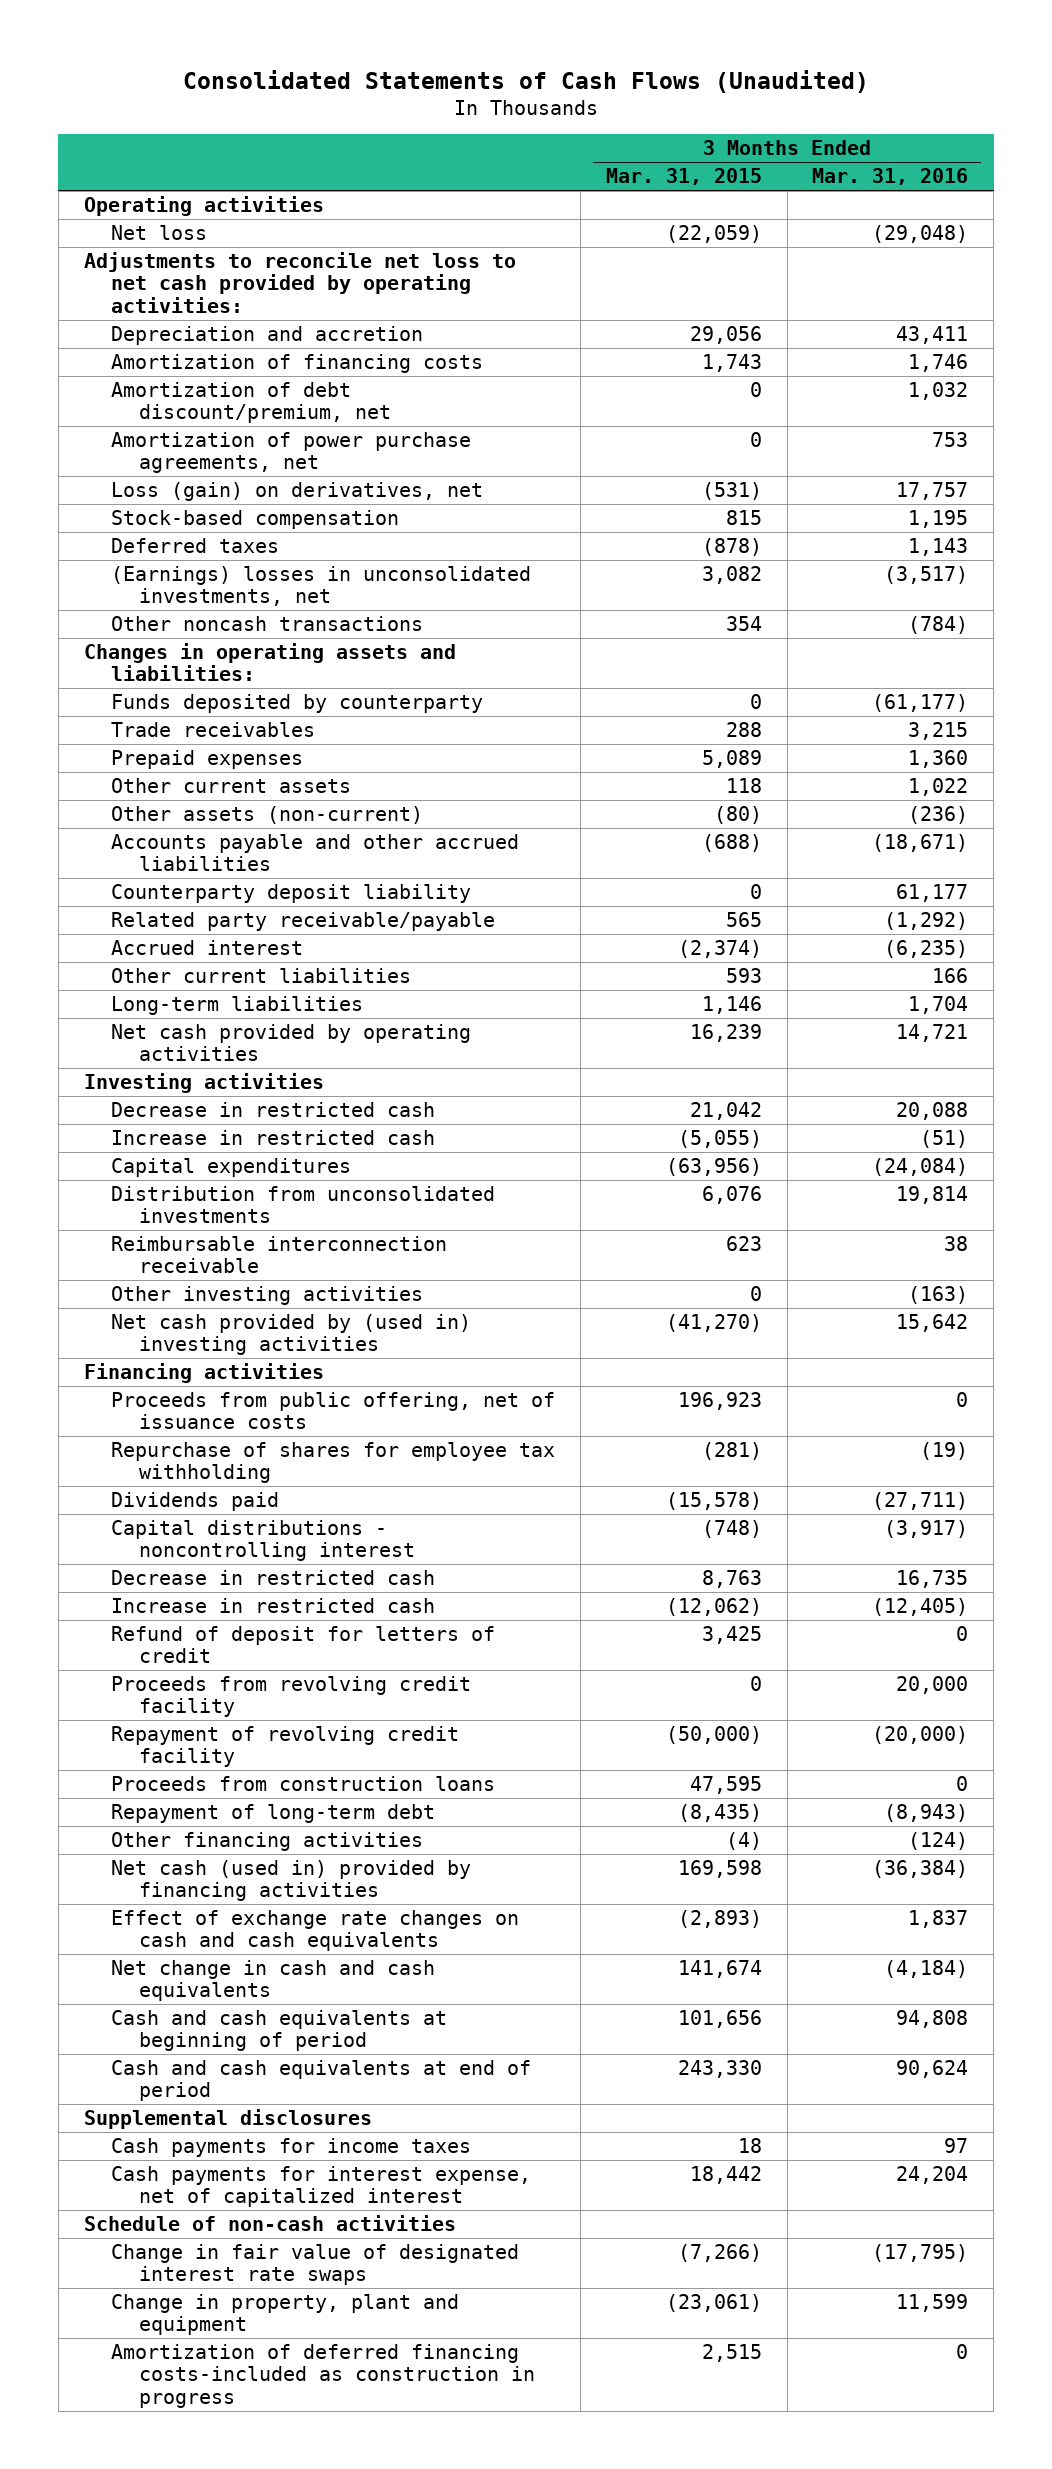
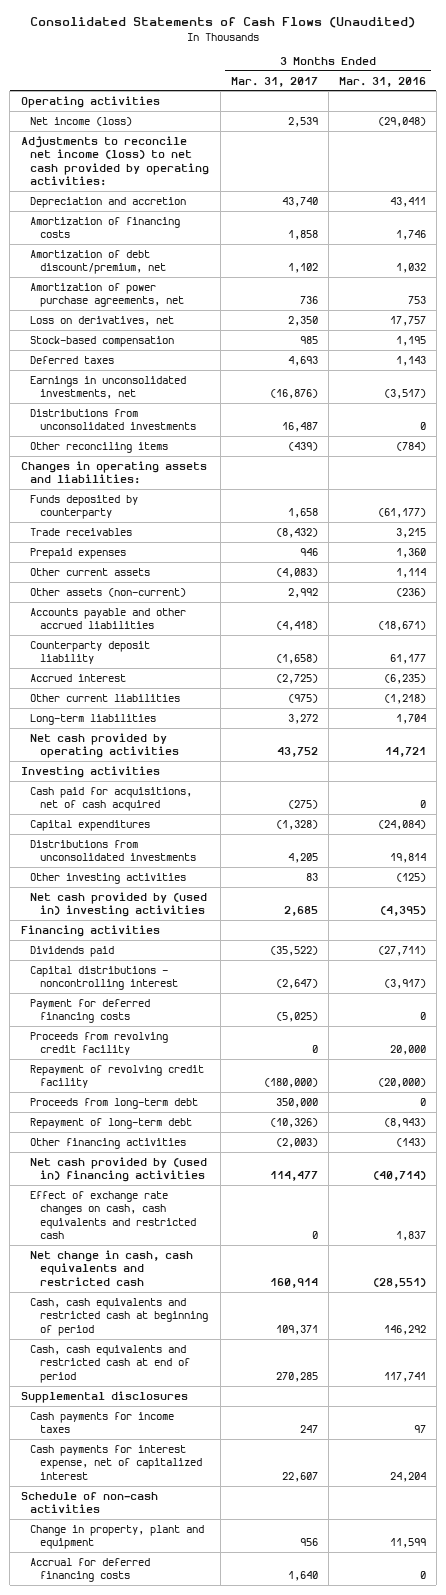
[605,168,762,186] Mar. 31, 2015 -> none
none -> [230,76,318,87] Mar. 31, 2017
[111,225,208,241] Net loss -> [30,116,133,126] Net income (loss)
[83,252,516,313] Adjustments to reconcile net loss to net cash provided by operating activities: -> [20,135,210,187] Adjustments to reconcile net income (loss) to net cash provided by operating activities:
[111,482,484,502] Loss (gain) on derivatives, net -> [30,315,175,326] Loss on derivatives, net
[111,566,532,607] (Earnings) losses in unconsolidated investments, net -> [30,375,187,400] Earnings in unconsolidated investments, net
none -> [30,408,197,431] Distributions from unconsolidated investments
[111,616,424,632] Other noncash transactions -> [30,441,169,453] Other reconciling items
[908,778,969,797] 1,022 -> [395,567,426,578] 1,114
[111,912,496,932] Related party receivable/payable -> none
[932,968,969,984] 166 -> [383,693,426,704] (1,218)
[111,1102,436,1118] Decrease in restricted cash -> none
[111,1130,436,1146] Increase in restricted cash -> none
none -> [30,786,193,812] Cash paid for acquisitions, net of cash acquired
[111,1236,448,1274] Reimbursable interconnection receivable -> none
[111,1186,496,1224] Distribution from unconsolidated investments -> [30,839,197,862] Distributions from unconsolidated investments
[908,1286,969,1305] (163) -> [395,872,426,882] (125)
[896,1314,969,1333] 15,642 -> [379,906,426,917] (4,395)
[111,1392,556,1430] Proceeds from public offering, net of issuance costs -> none
[111,1442,556,1484] Repurchase of shares for employee tax withholding -> none
[111,1570,436,1586] Decrease in restricted cash -> none
[111,1598,436,1614] Increase in restricted cash -> none
[111,1626,496,1664] Refund of deposit for letters of credit -> none
none -> [30,998,151,1024] Payment for deferred financing costs
[111,1776,496,1792] Proceeds from construction loans -> none
none -> [30,1097,199,1109] Proceeds from long-term debt
[908,1832,969,1851] (124) -> [395,1137,426,1147] (143)
[111,1860,472,1902] Net cash (used in) provided by financing activities -> [30,1156,208,1183] Net cash provided by (used in) financing activities
[872,1860,969,1879] (36,384) -> [372,1171,426,1182] (40,714)
[111,1910,520,1952] Effect of exchange rate changes on cash and cash equivalents -> [30,1190,197,1240] Effect of exchange rate changes on cash, cash equivalents and restricted cash
[111,1960,436,2002] Net change in cash and cash equivalents -> [30,1249,194,1286] Net change in cash, cash equivalents and restricted cash
[884,1960,969,1979] (4,184) -> [372,1277,426,1288] (28,551)
[111,2010,448,2052] Cash and cash equivalents at beginning of period -> [30,1297,209,1336] Cash, cash equivalents and restricted cash at beginning of period
[896,2010,969,2029] 94,808 -> [383,1324,426,1335] 146,292
[111,2060,532,2102] Cash and cash equivalents at end of period -> [30,1344,191,1383] Cash, cash equivalents and restricted cash at end of period
[896,2060,969,2079] 90,624 -> [383,1371,426,1382] 117,741
[111,2244,520,2286] Change in fair value of designated interest rate swaps -> none
[111,2344,536,2408] Amortization of deferred financing costs-included as construction in progress -> none
none -> [30,1557,151,1583] Accrual for deferred financing costs

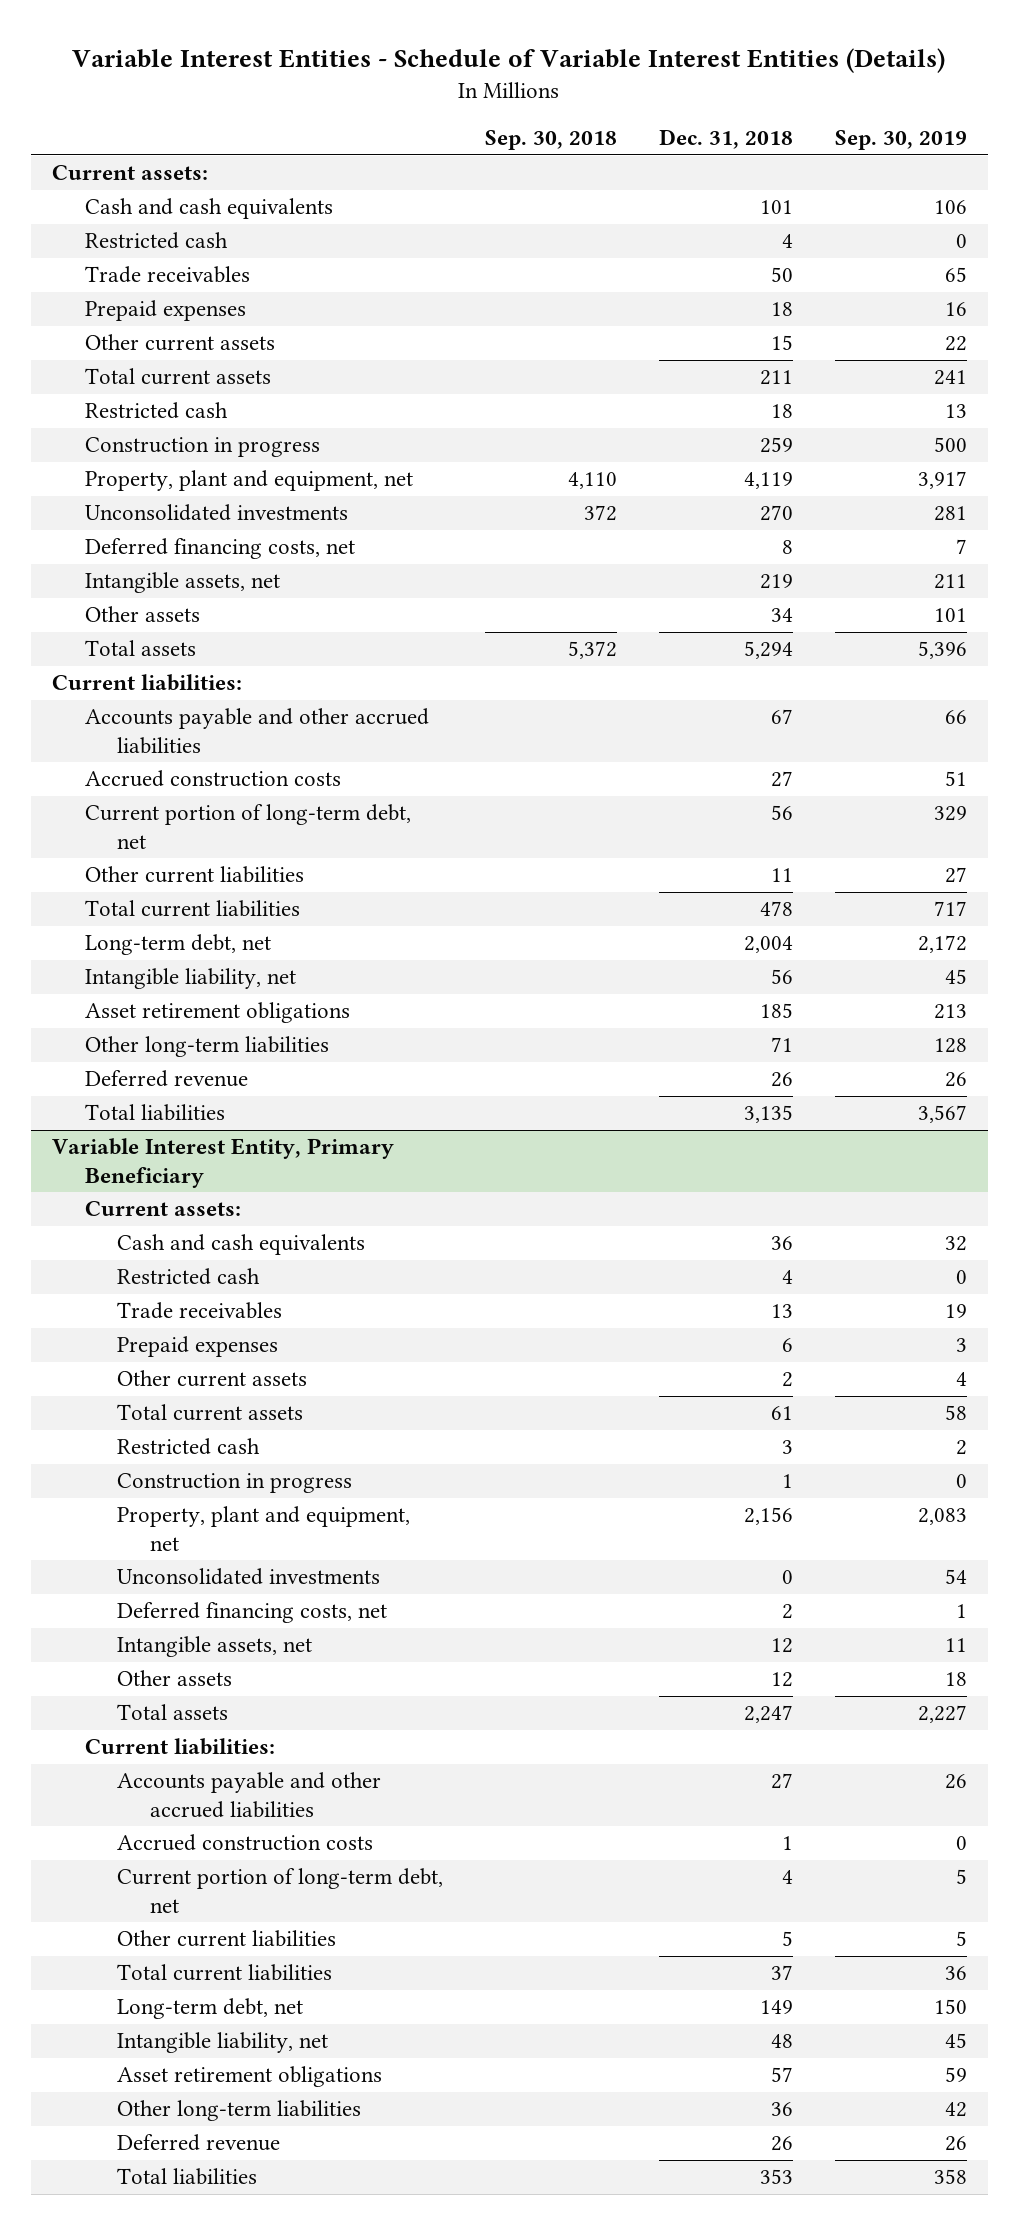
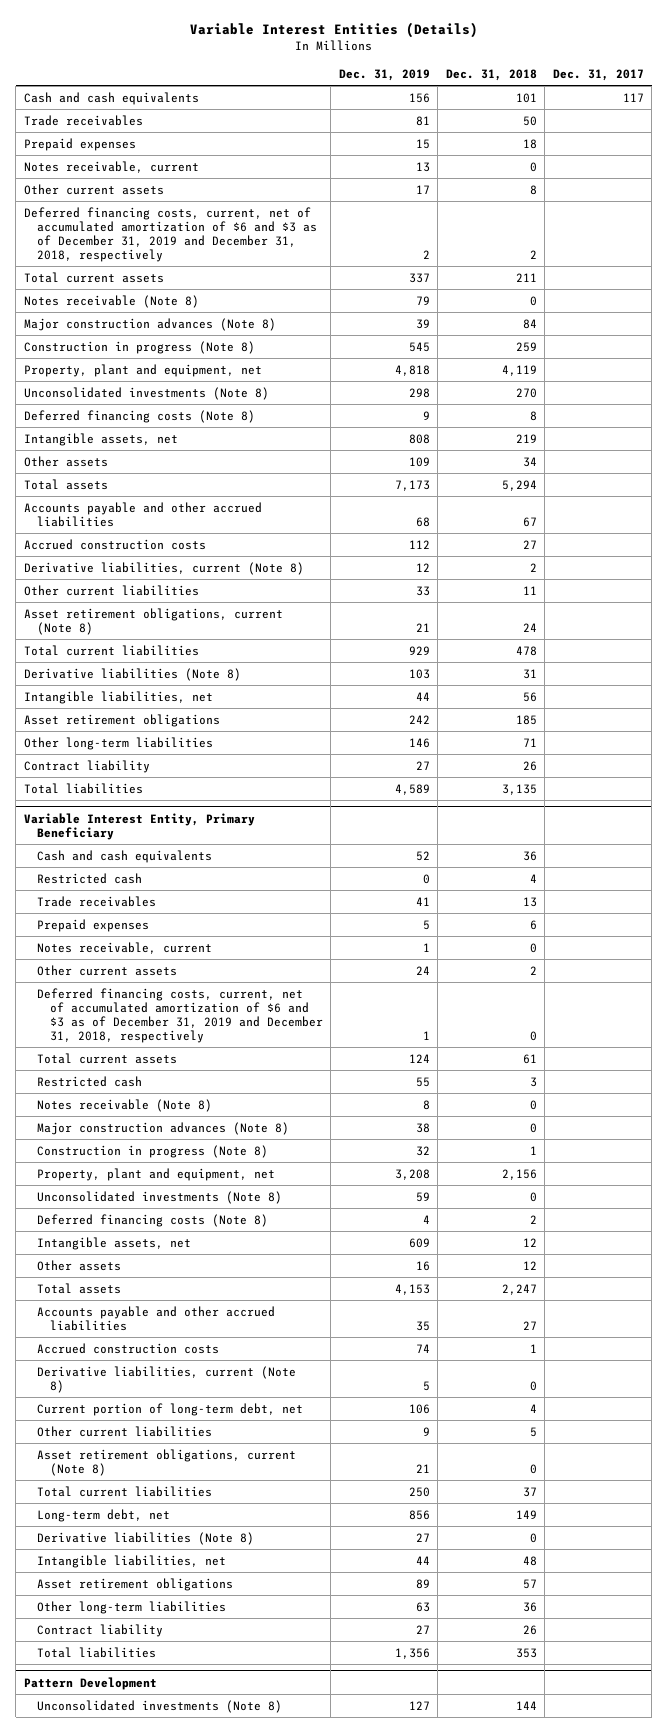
[72,47,946,73] Variable Interest Entities - Schedule of Variable Interest Entities (Details) -> [189,22,478,39] Variable Interest Entities (Details)
[485,130,618,151] Sep. 30, 2018 -> none
[834,130,967,151] Sep. 30, 2019 -> none
none -> [338,69,430,82] Dec. 31, 2019
none -> [552,69,644,82] Dec. 31, 2017
[51,165,208,181] Current assets: -> none
[84,232,228,250] Restricted cash -> none
none -> [23,160,199,173] Notes receivable, current
[770,335,793,351] 15 -> [529,184,537,195] 8
none -> [23,206,317,262] Deferred financing costs, current, net of accumulated amortization of $6 and $3 as of December 31, 2019 and December 31, 2018, respectively
[84,402,228,420] Restricted cash -> none
none -> [23,294,199,308] Notes receivable (Note 8)
none -> [23,317,276,331] Major construction advances (Note 8)
[84,437,320,458] Construction in progress -> [23,340,255,354] Construction in progress (Note 8)
[84,504,348,522] Unconsolidated investments -> [23,386,269,400] Unconsolidated investments (Note 8)
[84,538,355,560] Deferred financing costs, net -> [23,409,255,423] Deferred financing costs (Note 8)
[51,674,242,692] Current liabilities: -> none
[84,804,411,849] Current portion of long-term debt, net -> none
none -> [23,561,304,575] Derivative liabilities, current (Note 8)
none -> [23,607,283,635] Asset retirement obligations, current (Note 8)
[84,934,271,956] Long-term debt, net -> none
none -> [23,667,241,681] Derivative liabilities (Note 8)
[84,968,296,990] Intangible liability, net -> [23,690,213,704] Intangible liabilities, net
[84,1070,248,1088] Deferred revenue -> [23,759,150,773] Contract liability
[84,1201,241,1217] Current assets: -> none
none -> [36,941,212,954] Notes receivable, current
none -> [36,987,323,1043] Deferred financing costs, current, net of accumulated amortization of $6 and $3 as of December 31, 2019 and December 31, 2018, respectively
none -> [36,1098,212,1112] Notes receivable (Note 8)
none -> [36,1121,289,1135] Major construction advances (Note 8)
[117,1473,353,1494] Construction in progress -> [36,1144,268,1158] Construction in progress (Note 8)
[117,1568,381,1586] Unconsolidated investments -> [36,1190,282,1204] Unconsolidated investments (Note 8)
[117,1602,388,1624] Deferred financing costs, net -> [36,1213,268,1227] Deferred financing costs (Note 8)
[84,1738,275,1756] Current liabilities: -> none
none -> [36,1365,296,1393] Derivative liabilities, current (Note 8)
none -> [36,1448,296,1476] Asset retirement obligations, current (Note 8)
none -> [36,1531,254,1545] Derivative liabilities (Note 8)
[117,2032,329,2054] Intangible liability, net -> [36,1554,226,1568] Intangible liabilities, net
[117,2134,281,2152] Deferred revenue -> [36,1623,163,1637] Contract liability
none -> [23,1676,157,1690] Pattern Development
none -> [36,1699,282,1713] Unconsolidated investments (Note 8)

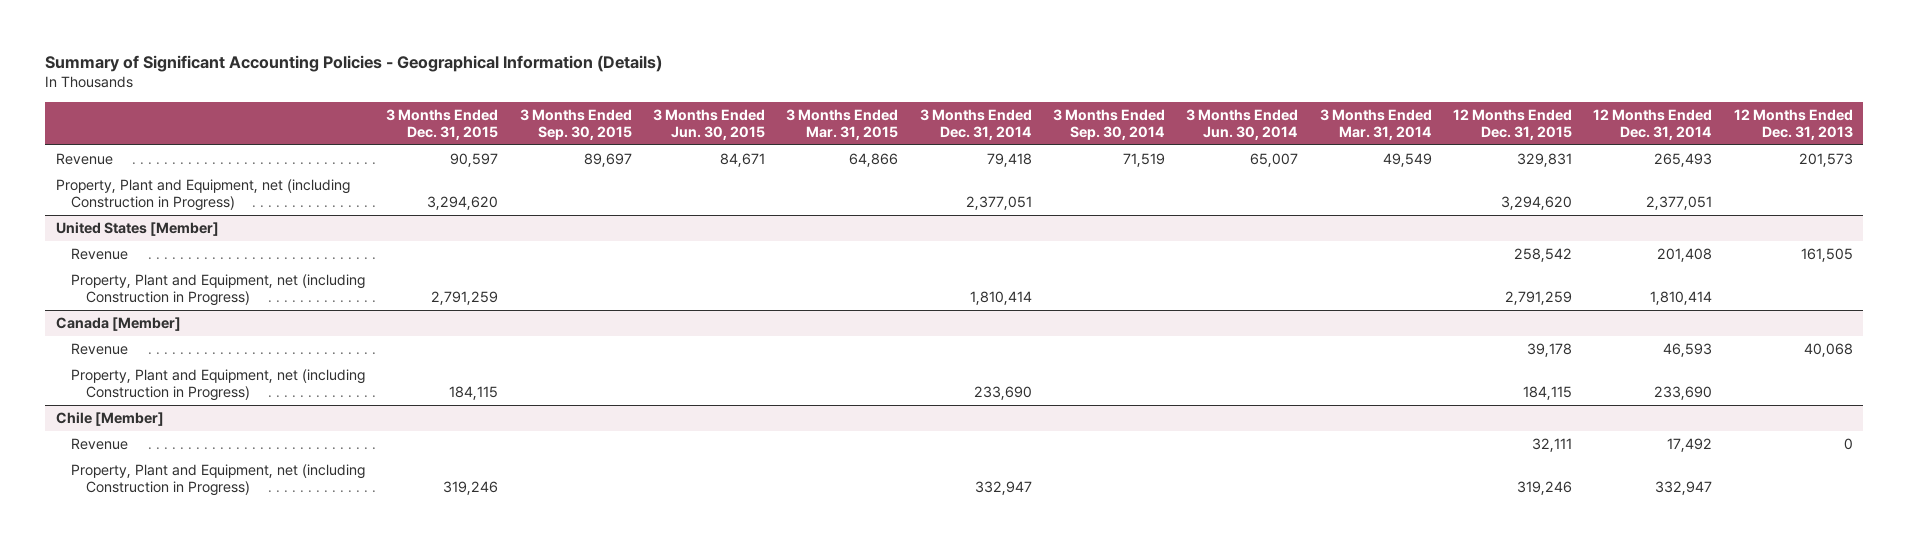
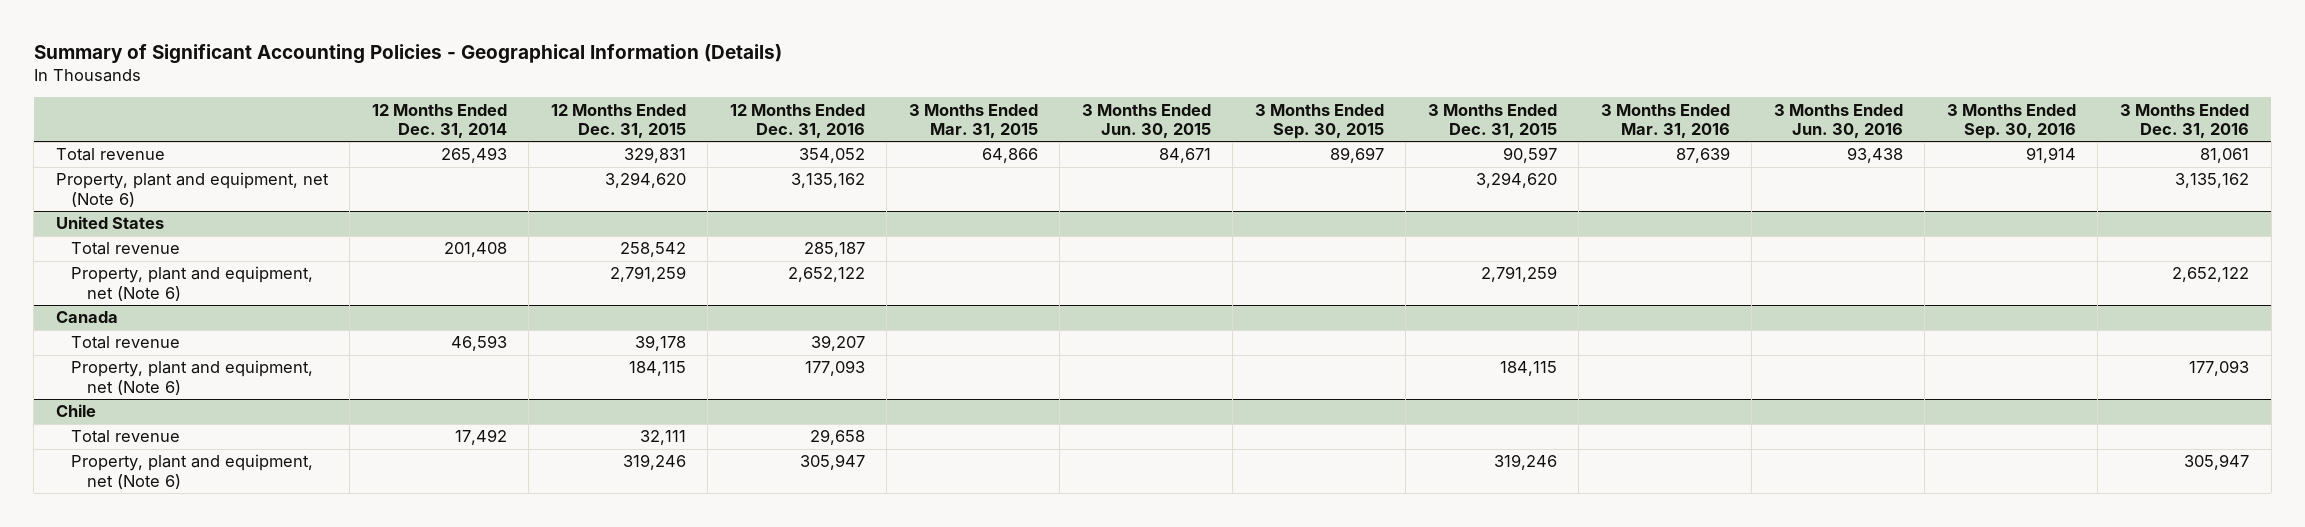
[919,108,1032,141] 3 Months Ended Dec. 31, 2014 -> none
[1053,108,1166,141] 3 Months Ended Sep. 30, 2014 -> none
[1186,108,1299,141] 3 Months Ended Jun. 30, 2014 -> none
[1319,108,1432,141] 3 Months Ended Mar. 31, 2014 -> none
[1733,108,1853,141] 12 Months Ended Dec. 31, 2013 -> none
none -> [729,103,865,139] 12 Months Ended Dec. 31, 2016
none -> [1600,103,1730,139] 3 Months Ended Mar. 31, 2016
none -> [1773,103,1903,139] 3 Months Ended Jun. 30, 2016
none -> [1946,103,2076,140] 3 Months Ended Sep. 30, 2016
none -> [2120,103,2250,139] 3 Months Ended Dec. 31, 2016
[55,178,350,212] Property, Plant and Equipment, net (including Construction in Progress) -> none
[70,273,365,307] Property, Plant and Equipment, net (including Construction in Progress) -> none
[70,368,365,402] Property, Plant and Equipment, net (including Construction in Progress) -> none
[70,463,365,497] Property, Plant and Equipment, net (including Construction in Progress) -> none
[55,152,113,165] Revenue -> [55,148,165,162] Total revenue
none -> [55,172,329,207] Property, plant and equipment, net (Note 6)
[55,221,219,236] United States [Member] -> [55,216,164,230] United States
[70,247,128,260] Revenue -> [71,242,181,256] Total revenue
none -> [71,266,314,301] Property, plant and equipment, net (Note 6)
[55,316,181,331] Canada [Member] -> [55,311,118,324] Canada
[70,342,128,355] Revenue -> [71,336,181,350] Total revenue
none -> [71,360,314,395] Property, plant and equipment, net (Note 6)
[55,411,164,426] Chile [Member] -> [55,404,96,418] Chile
[70,437,128,450] Revenue -> [71,430,181,444] Total revenue
none -> [71,454,314,489] Property, plant and equipment, net (Note 6)

